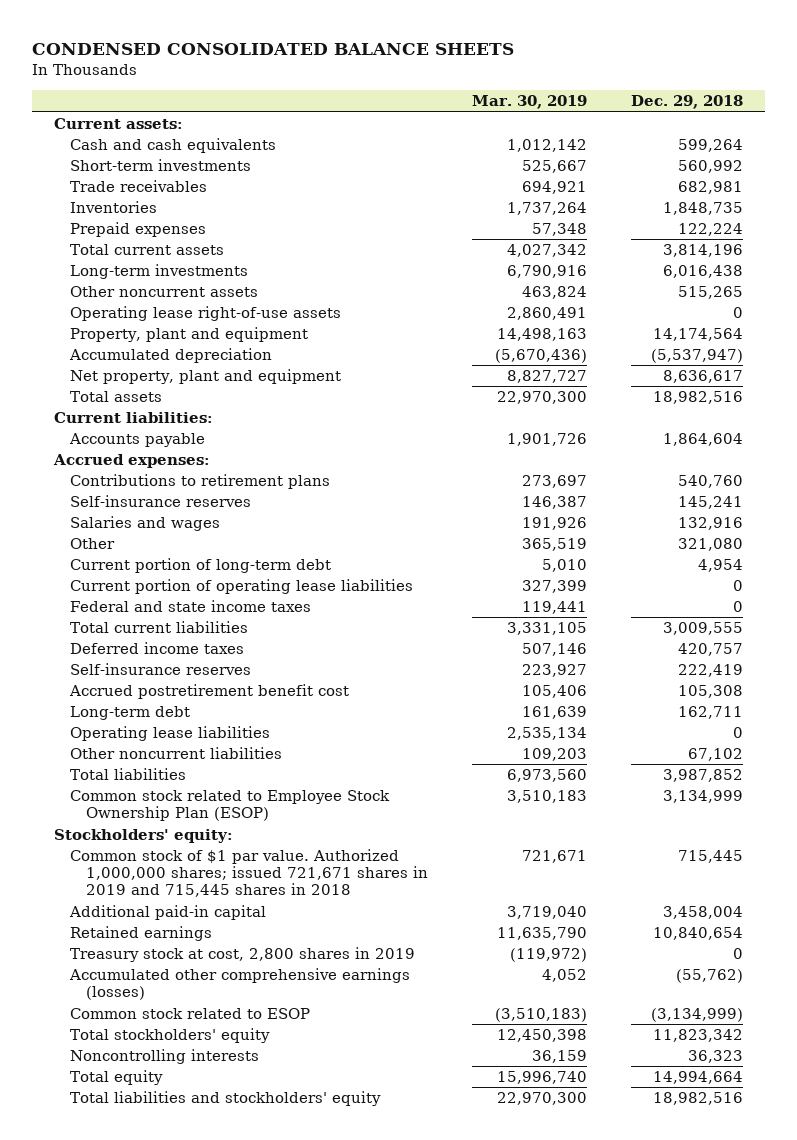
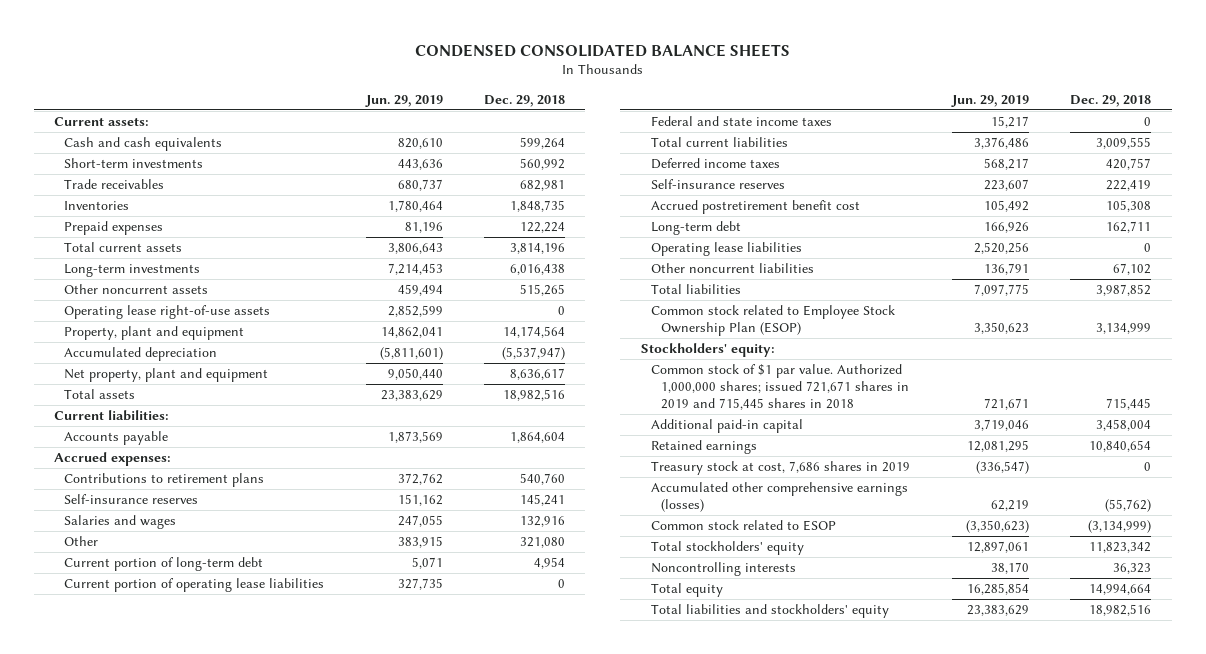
[471,95,587,110] Mar. 30, 2019 -> none
none -> [364,94,443,107] Jun. 29, 2019
[70,947,416,963] Treasury stock at cost, 2,800 shares in 2019 -> [650,461,910,476] Treasury stock at cost, 7,686 shares in 2019

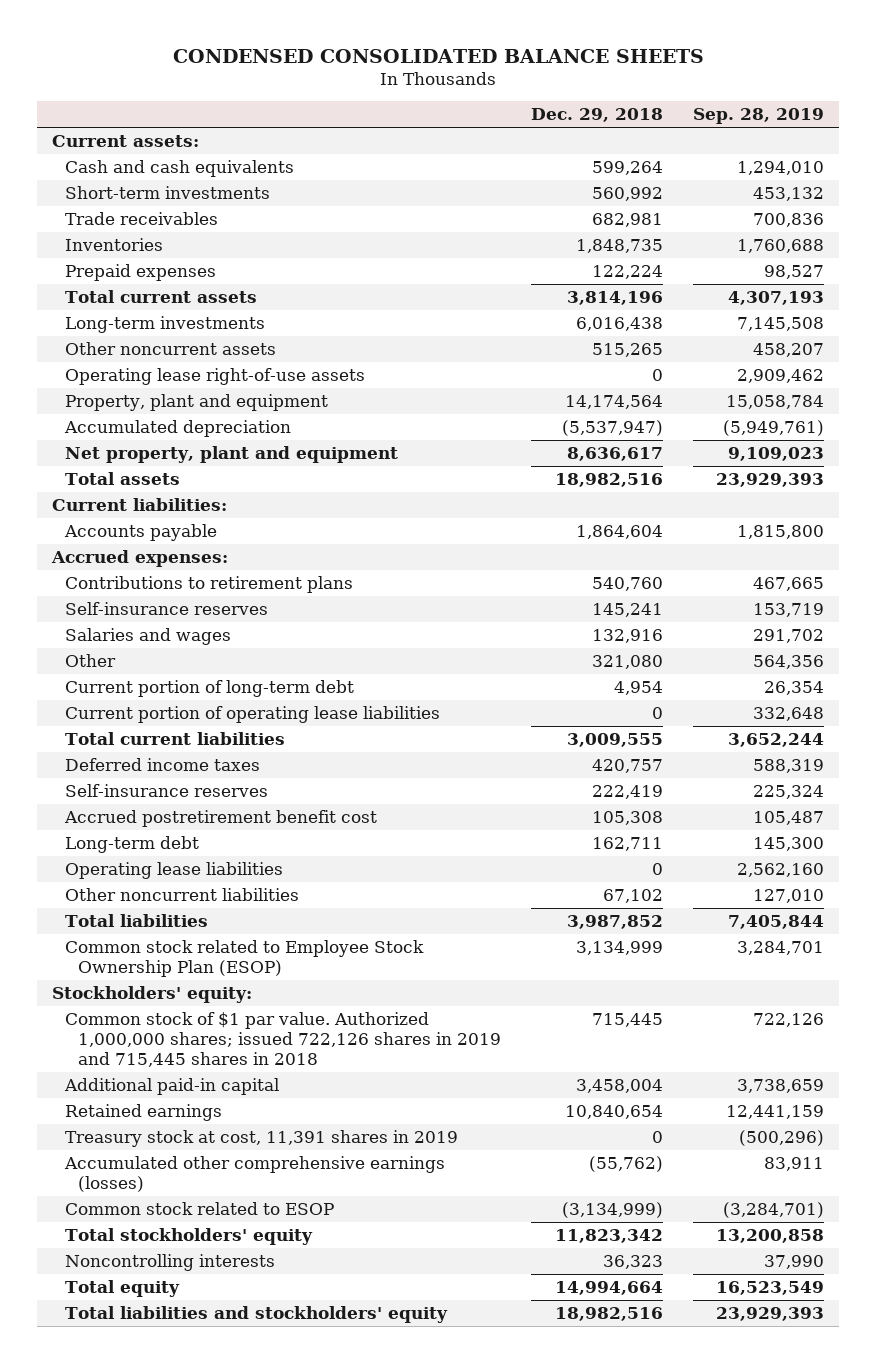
[364,94,443,107] Jun. 29, 2019 -> none
none -> [693,108,825,125] Sep. 28, 2019
[650,116,832,127] Federal and state income taxes -> none
[650,364,909,411] Common stock of $1 par value. Authorized 1,000,000 shares; issued 721,671 shares in 2019 and 715,445 shares in 2018 -> [64,1011,502,1067] Common stock of $1 par value. Authorized 1,000,000 shares; issued 722,126 shares in 2019 and 715,445 shares in 2018
[650,461,910,476] Treasury stock at cost, 7,686 shares in 2019 -> [64,1129,458,1147] Treasury stock at cost, 11,391 shares in 2019

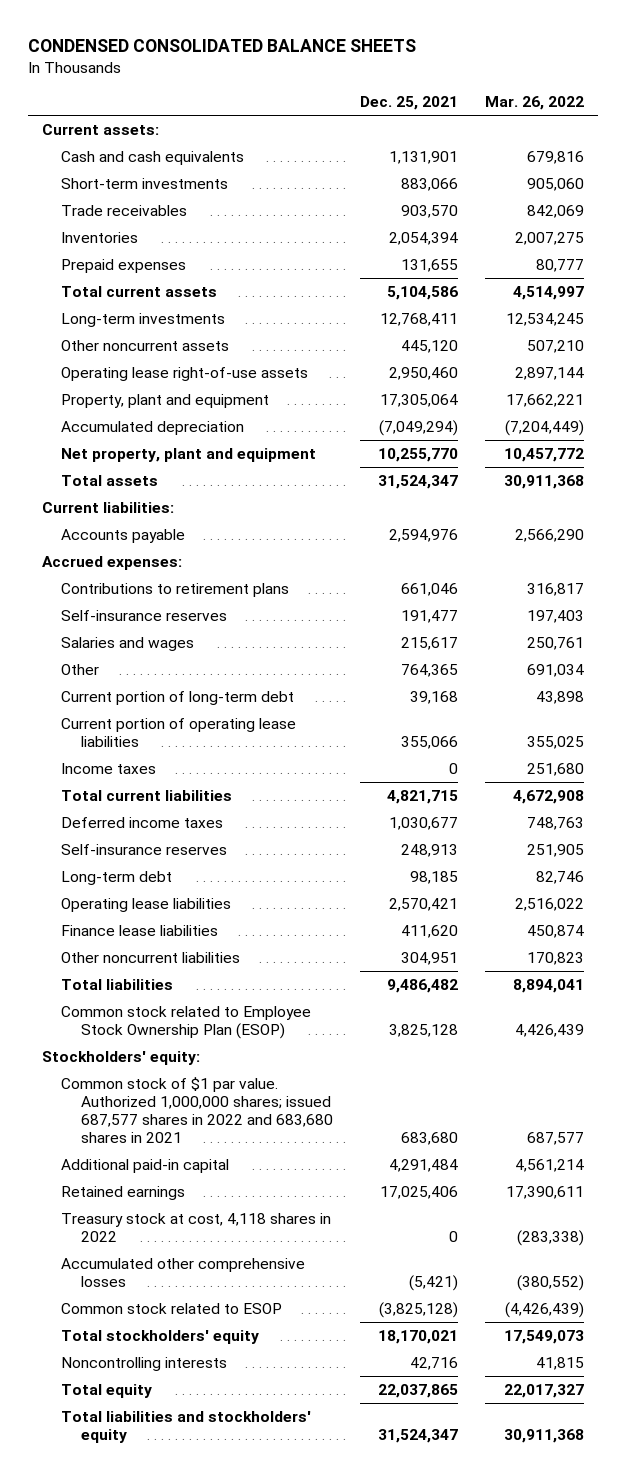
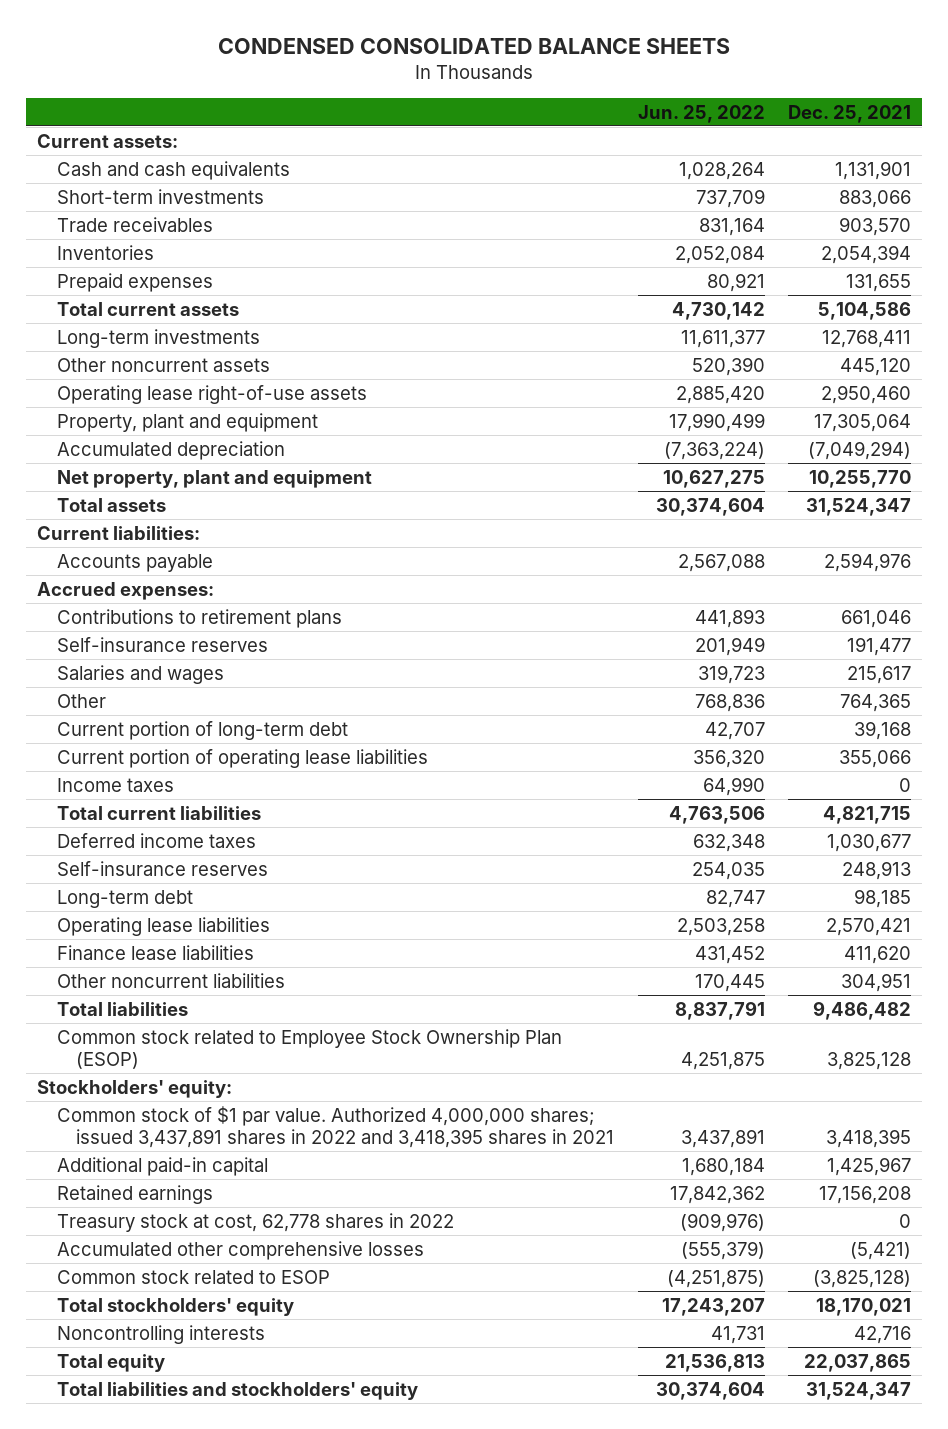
[485,96,585,111] Mar. 26, 2022 -> none
none -> [637,104,765,123] Jun. 25, 2022
[61,1077,333,1143] Common stock of $1 par value. Authorized 1,000,000 shares; issued 687,577 shares in 2022 and 683,680 shares in 2021 -> [56,1105,615,1148] Common stock of $1 par value. Authorized 4,000,000 shares; issued 3,437,891 shares in 2022 and 3,418,395 shares in 2021
[400,1131,458,1145] 683,680 -> [825,1128,911,1148] 3,418,395
[388,1159,458,1173] 4,291,484 -> [826,1156,911,1176] 1,425,967
[379,1186,458,1200] 17,025,406 -> [818,1185,911,1204] 17,156,208
[61,1213,332,1242] Treasury stock at cost, 4,118 shares in 2022 -> [56,1212,454,1232] Treasury stock at cost, 62,778 shares in 2022

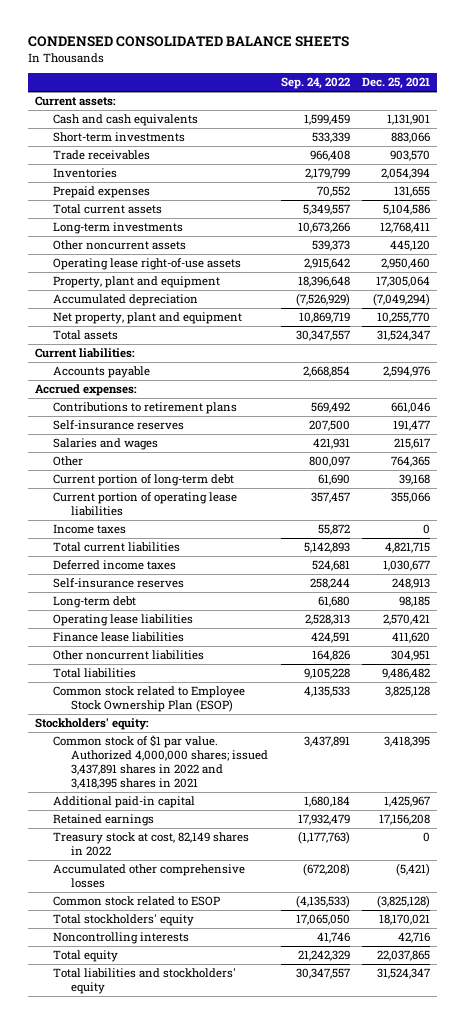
[637,104,765,123] Jun. 25, 2022 -> none
none -> [280,77,350,90] Sep. 24, 2022
[56,1212,454,1232] Treasury stock at cost, 62,778 shares in 2022 -> [52,832,249,857] Treasury stock at cost, 82,149 shares in 2022

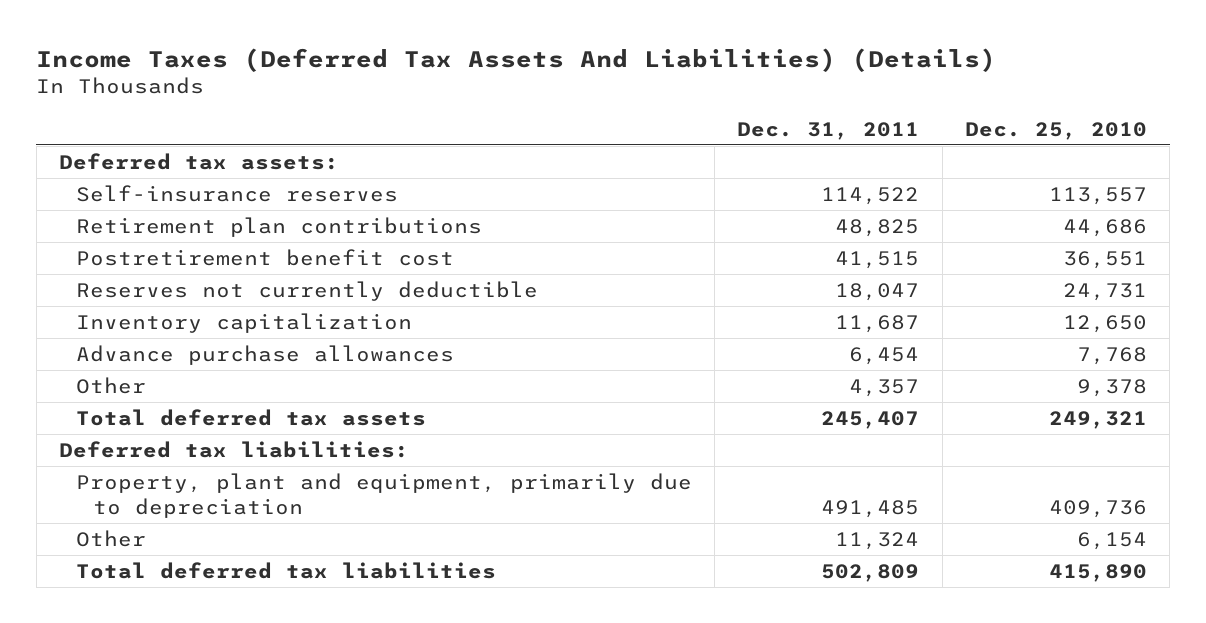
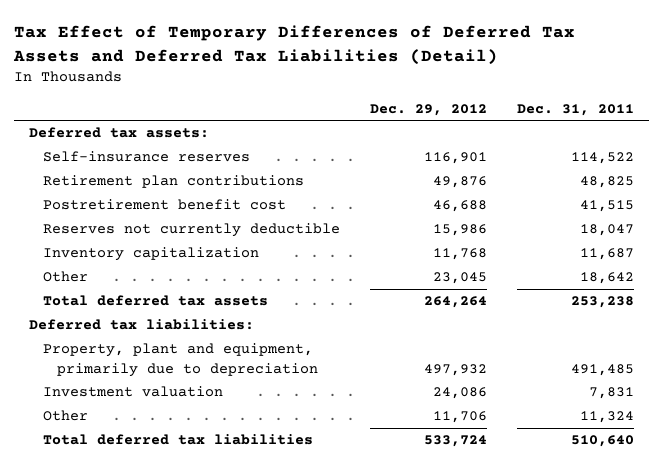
[36,47,997,72] Income Taxes (Deferred Tax Assets And Liabilities) (Details) -> [12,25,575,65] Tax Effect of Temporary Differences of Deferred Tax Assets and Deferred Tax Liabilities (Detail)
[964,121,1147,140] Dec. 25, 2010 -> none
none -> [370,103,488,116] Dec. 29, 2012
[75,344,454,365] Advance purchase allowances -> none
[849,378,920,397] 4,357 -> [580,272,635,285] 18,642
[821,410,920,429] 245,407 -> [571,296,635,309] 253,238
none -> [42,386,223,398] Investment valuation
[821,563,920,582] 502,809 -> [571,435,635,448] 510,640

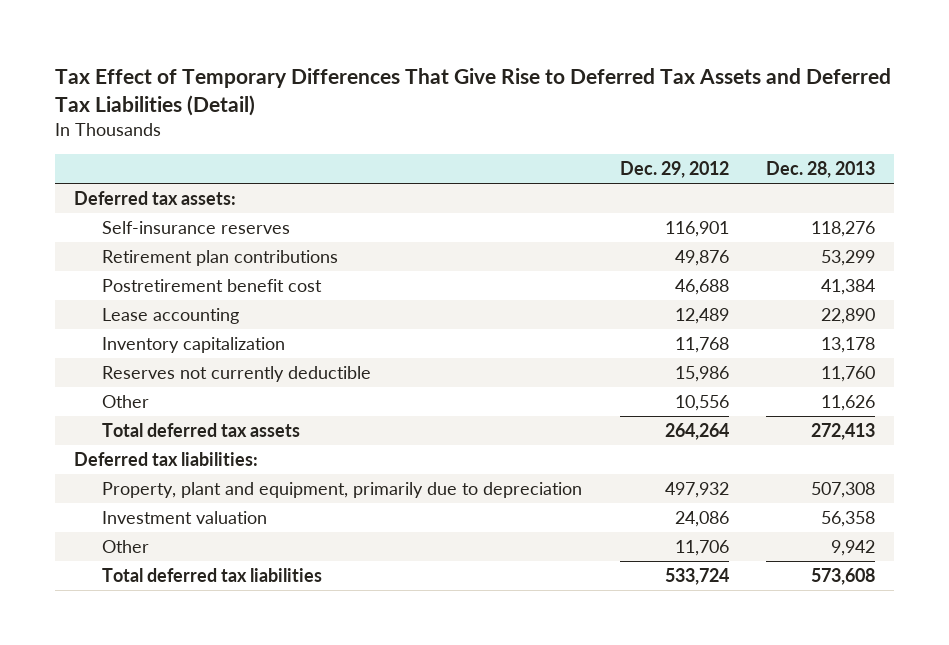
[12,25,575,65] Tax Effect of Temporary Differences of Deferred Tax Assets and Deferred Tax Liabilities (Detail) -> [55,67,892,116] Tax Effect of Temporary Differences That Give Rise to Deferred Tax Assets and Deferred Tax Liabilities (Detail)
[517,103,635,116] Dec. 31, 2011 -> none
none -> [765,161,875,179] Dec. 28, 2013
none -> [102,307,240,324] Lease accounting
[42,223,340,238] Reserves not currently deductible -> [102,365,372,382] Reserves not currently deductible
[433,272,488,285] 23,045 -> [674,394,729,411] 10,556

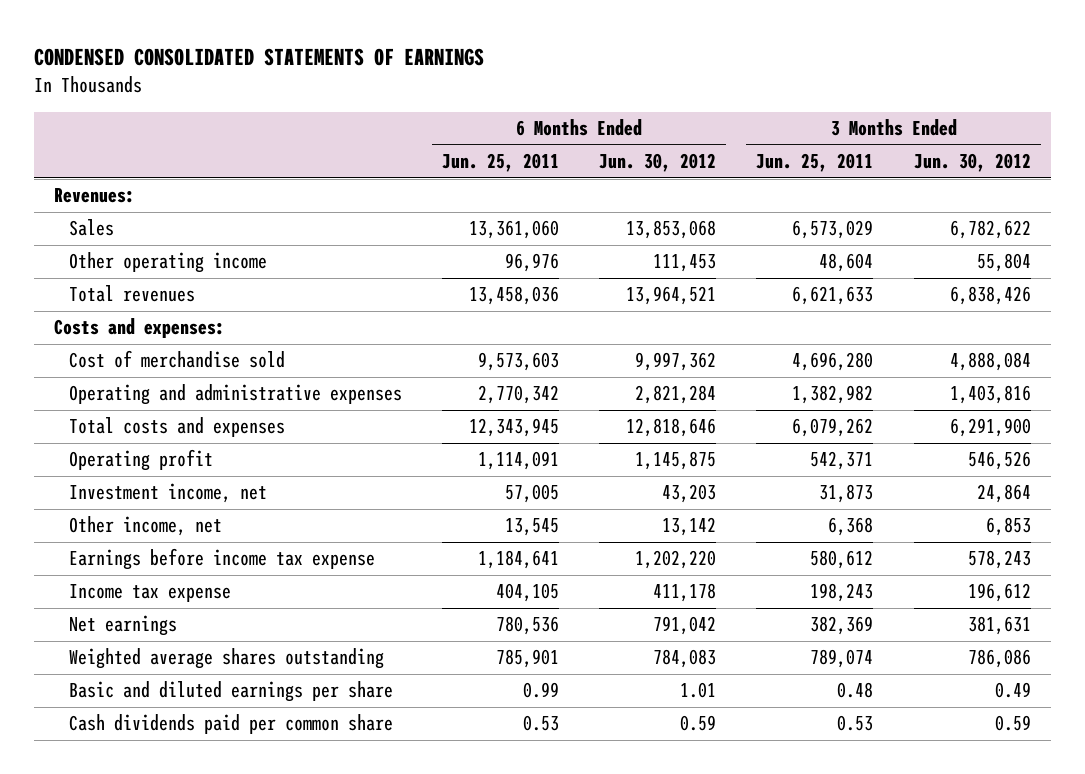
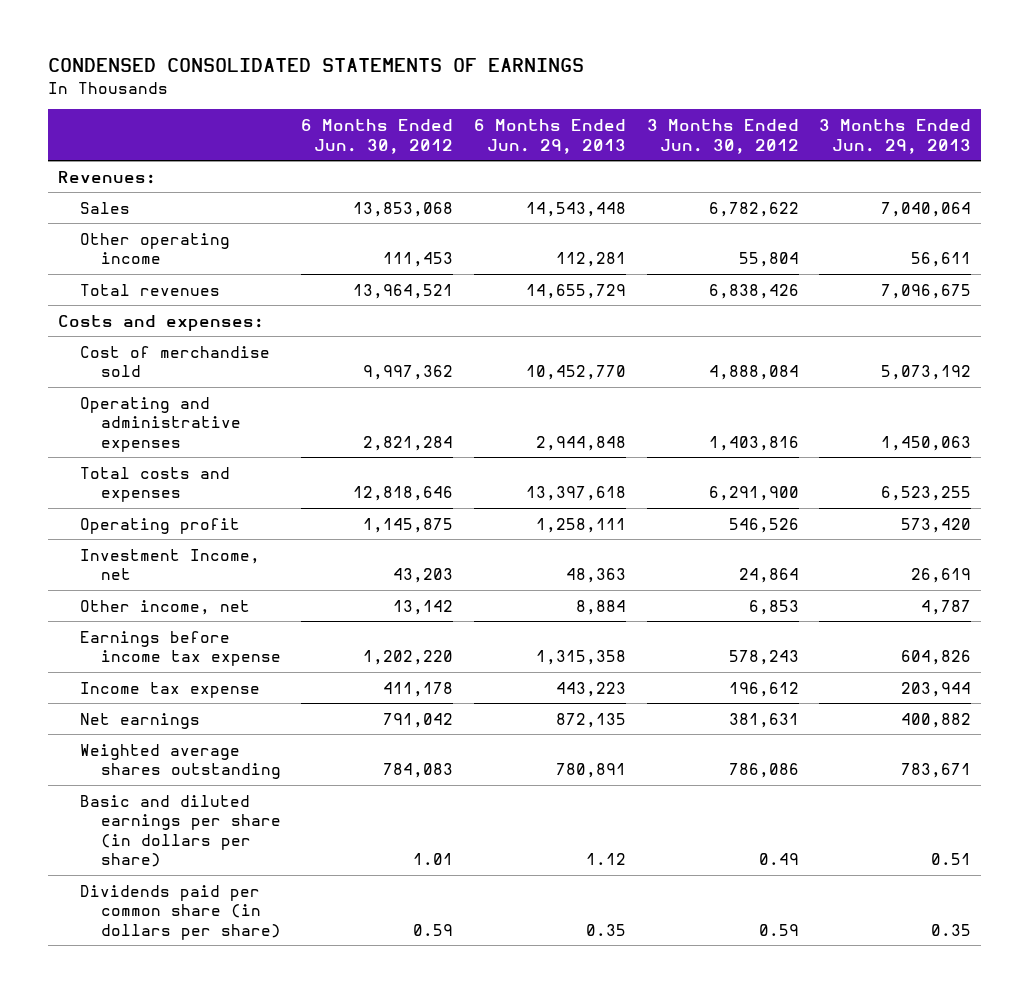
[441,153,559,173] Jun. 25, 2011 -> none
[756,153,874,173] Jun. 25, 2011 -> none
none -> [474,118,627,154] 6 Months Ended Jun. 29, 2013
none -> [819,118,972,154] 3 Months Ended Jun. 29, 2013
[68,483,267,504] Investment income, net -> [79,548,260,581] Investment Income, net
[68,681,393,703] Basic and diluted earnings per share -> [79,794,281,868] Basic and diluted earnings per share (in dollars per share)
[68,714,393,735] Cash dividends paid per common share -> [79,884,281,940] Dividends paid per common share (in dollars per share)

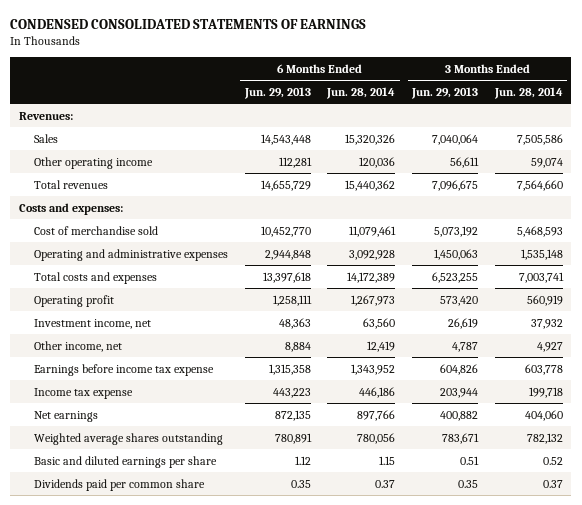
[301,118,454,154] 6 Months Ended Jun. 30, 2012 -> none
[646,118,799,154] 3 Months Ended Jun. 30, 2012 -> none
none -> [326,86,396,99] Jun. 28, 2014
none -> [494,86,564,99] Jun. 28, 2014
[79,548,260,581] Investment Income, net -> [33,318,151,329] Investment income, net
[79,794,281,868] Basic and diluted earnings per share (in dollars per share) -> [33,455,217,468] Basic and diluted earnings per share
[79,884,281,940] Dividends paid per common share (in dollars per share) -> [33,478,205,491] Dividends paid per common share

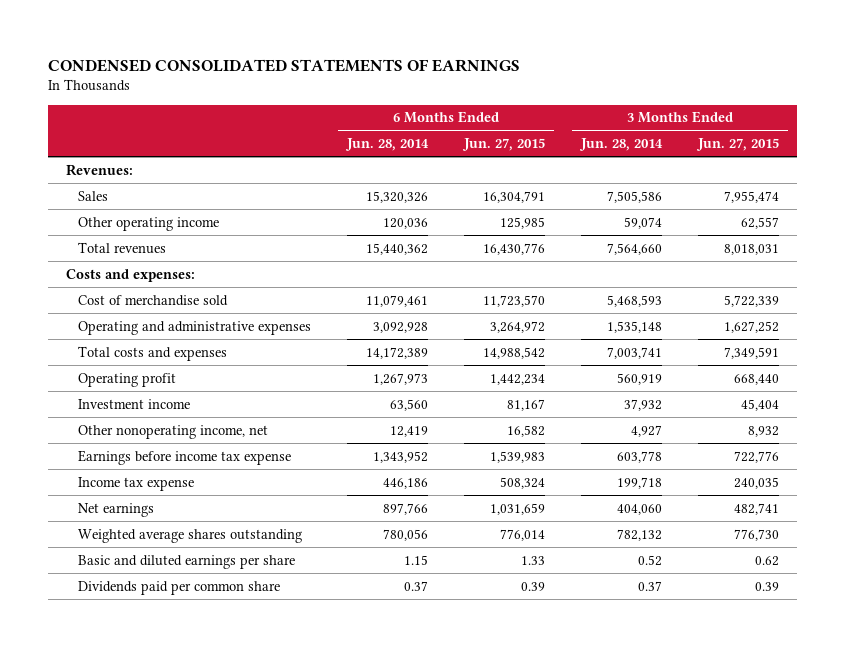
[243,86,311,99] Jun. 29, 2013 -> none
[411,86,479,99] Jun. 29, 2013 -> none
none -> [462,137,546,151] Jun. 27, 2015
none -> [696,137,780,151] Jun. 27, 2015
[33,318,151,329] Investment income, net -> [78,398,191,409] Investment income
[33,340,122,352] Other income, net -> [78,424,269,439] Other nonoperating income, net

